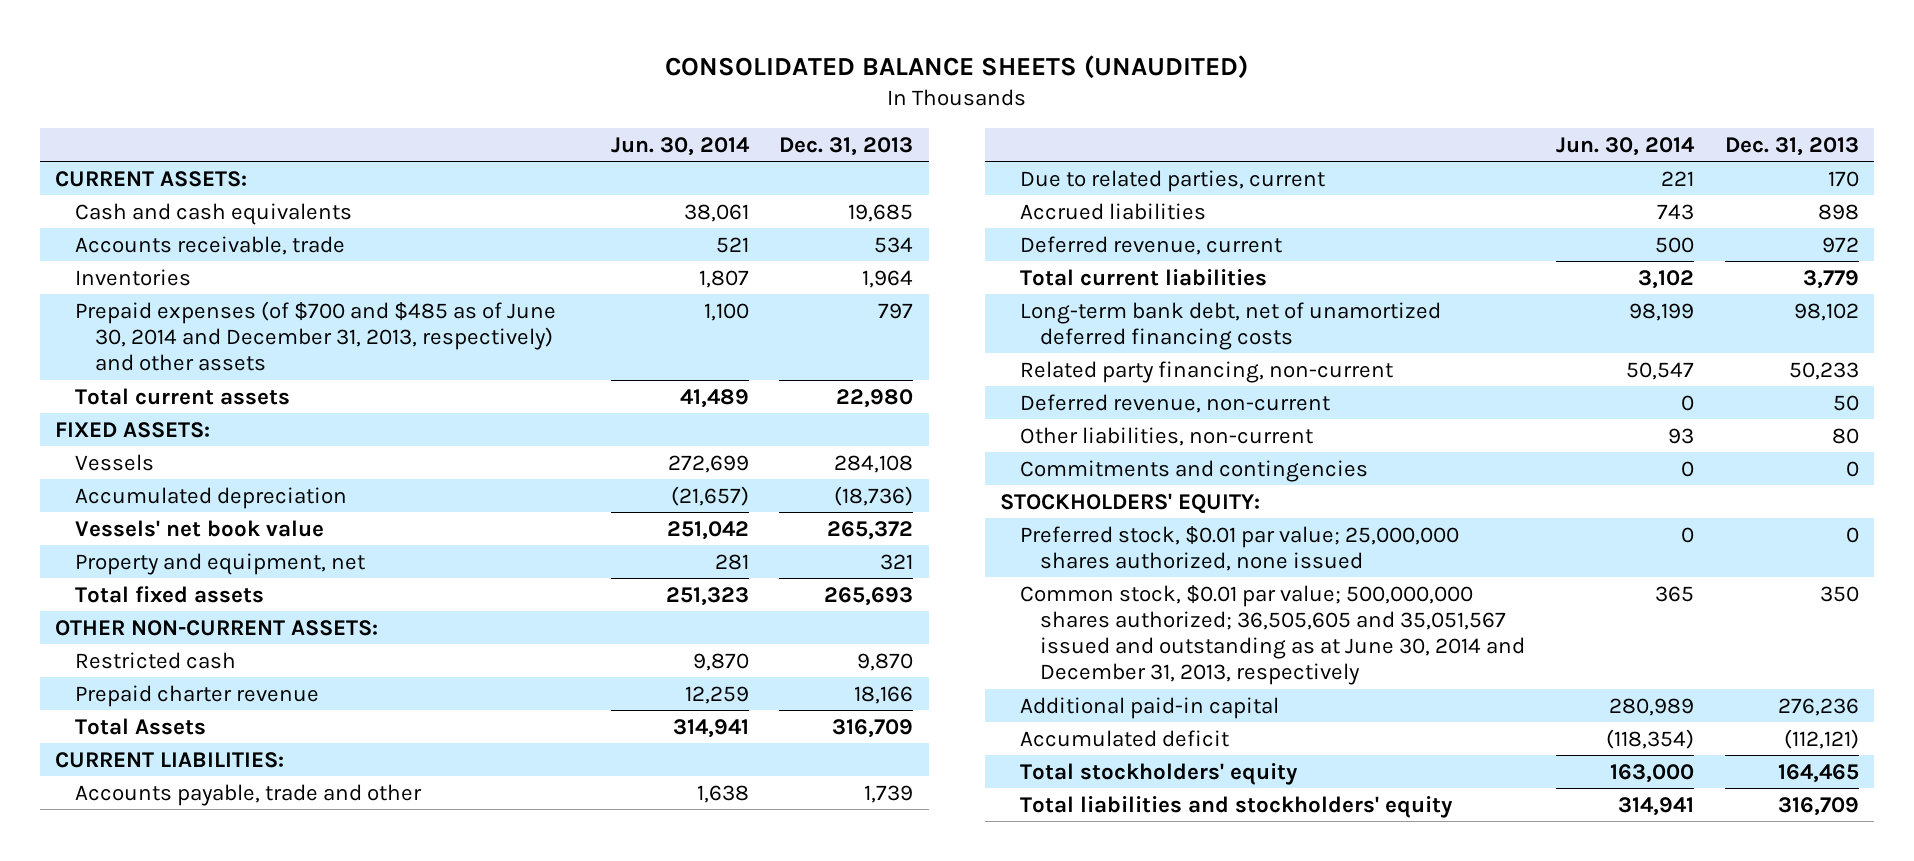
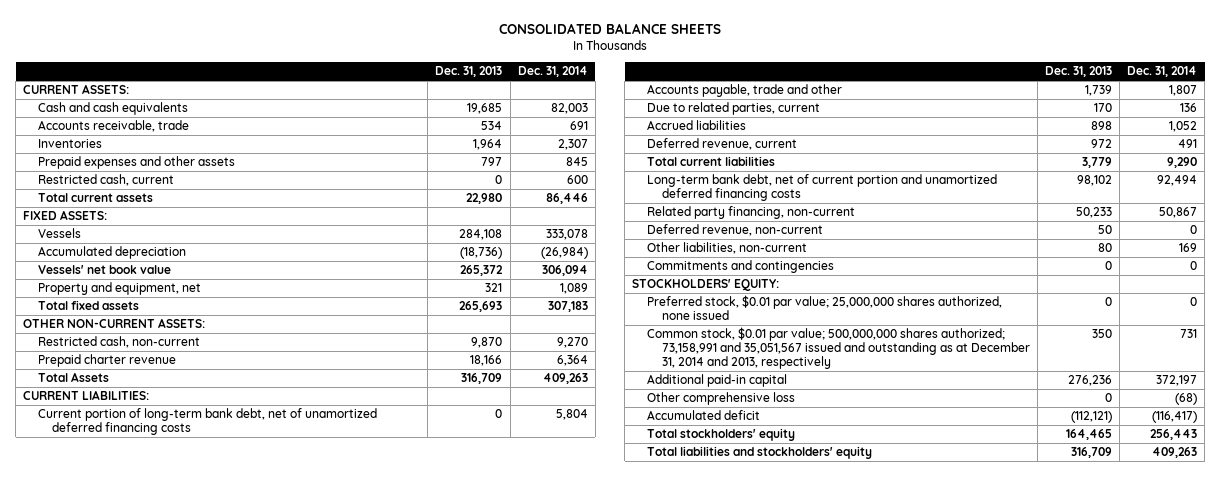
[664,54,1248,79] CONSOLIDATED BALANCE SHEETS (UNAUDITED) -> [499,22,722,34] CONSOLIDATED BALANCE SHEETS
[610,136,750,156] Jun. 30, 2014 -> none
none -> [517,66,588,78] Dec. 31, 2014
[74,300,556,372] Prepaid expenses (of $700 and $485 as of June 30, 2014 and December 31, 2013, respectively) and other assets -> [37,156,235,170] Prepaid expenses and other assets
none -> [37,174,174,187] Restricted cash, current
[74,651,236,669] Restricted cash -> [37,336,200,349] Restricted cash, non-current
none -> [37,408,377,436] Current portion of long-term bank debt, net of unamortized deferred financing costs
[1020,301,1442,350] Long-term bank debt, net of unamortized deferred financing costs -> [647,174,998,202] Long-term bank debt, net of current portion and unamortized deferred financing costs
[1020,584,1526,686] Common stock, $0.01 par value; 500,000,000 shares authorized; 36,505,605 and 35,051,567 issued and outstanding as at June 30, 2014 and December 31, 2013, respectively -> [647,327,1030,370] Common stock, $0.01 par value; 500,000,000 shares authorized; 73,158,991 and 35,051,567 issued and outstanding as at December 31, 2014 and 2013, respectively
none -> [647,392,796,406] Other comprehensive loss

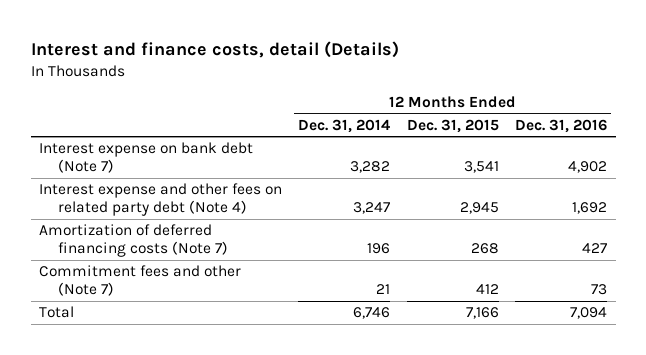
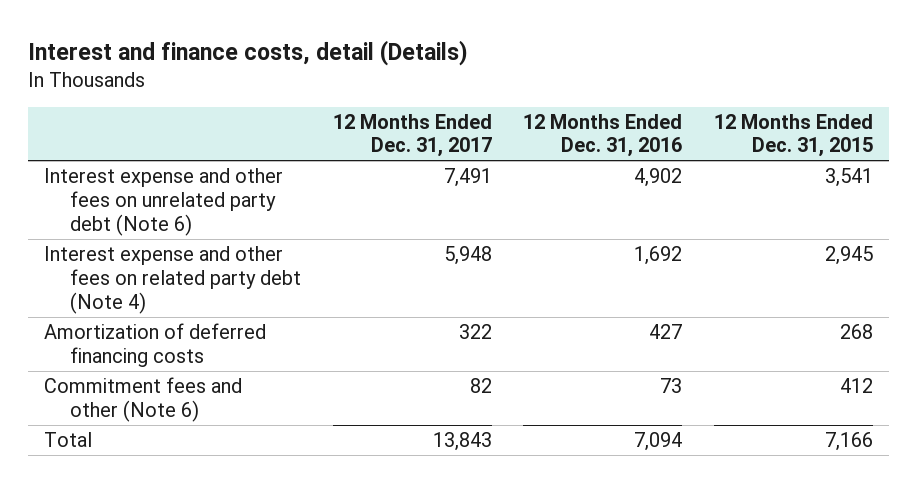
[298,119,391,134] Dec. 31, 2014 -> none
none -> [332,113,492,158] 12 Months Ended Dec. 31, 2017
[38,142,253,174] Interest expense on bank debt (Note 7) -> [44,167,284,236] Interest expense and other fees on unrelated party debt (Note 6)
[38,224,229,258] Amortization of deferred financing costs (Note 7) -> [44,322,267,367] Amortization of deferred financing costs
[38,265,241,297] Commitment fees and other (Note 7) -> [44,376,243,422] Commitment fees and other (Note 6)

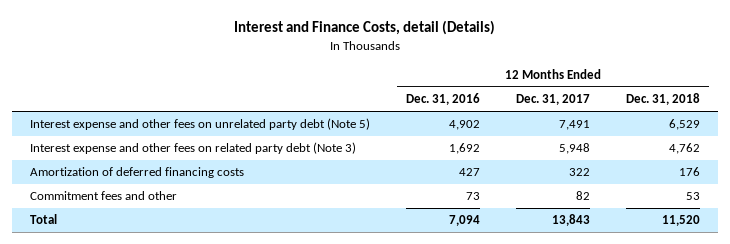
[28,39,469,66] Interest and finance costs, detail (Details) -> [234,20,496,36] Interest and Finance Costs, detail (Details)
[714,113,874,158] 12 Months Ended Dec. 31, 2015 -> none
none -> [625,93,700,106] Dec. 31, 2018
[44,167,284,236] Interest expense and other fees on unrelated party debt (Note 6) -> [30,118,371,131] Interest expense and other fees on unrelated party debt (Note 5)
[44,245,302,314] Interest expense and other fees on related party debt (Note 4) -> [30,142,357,155] Interest expense and other fees on related party debt (Note 3)
[44,376,243,422] Commitment fees and other (Note 6) -> [30,191,178,201] Commitment fees and other

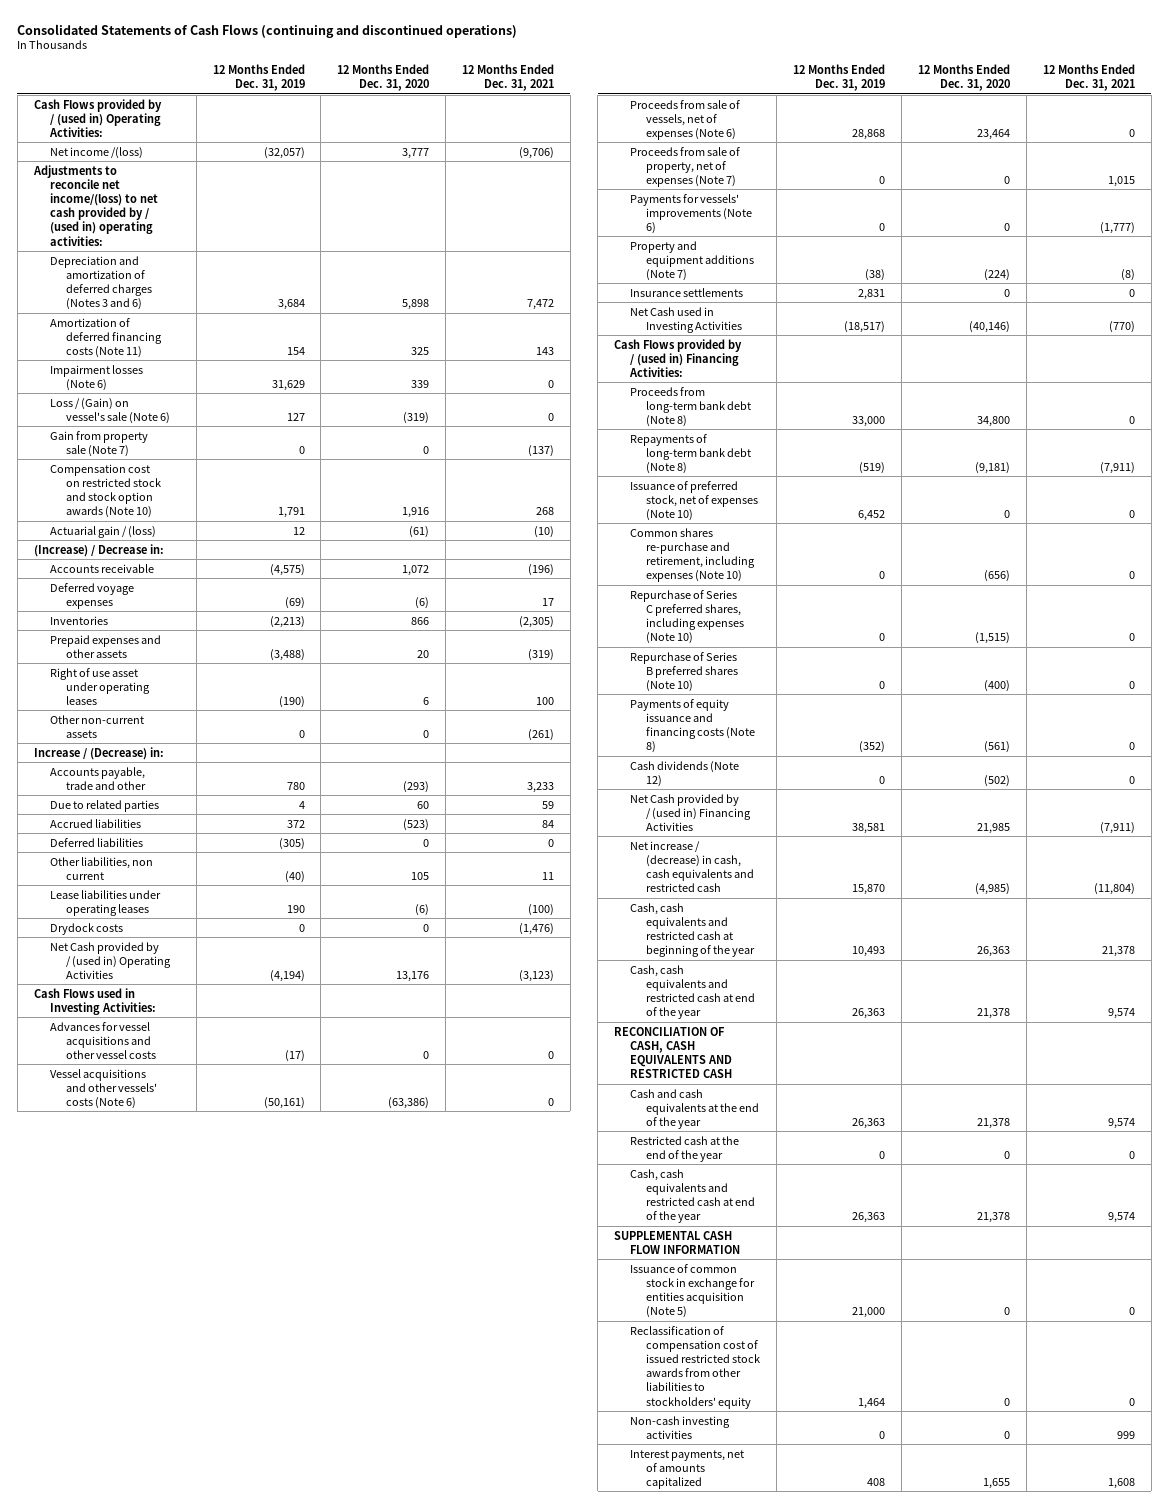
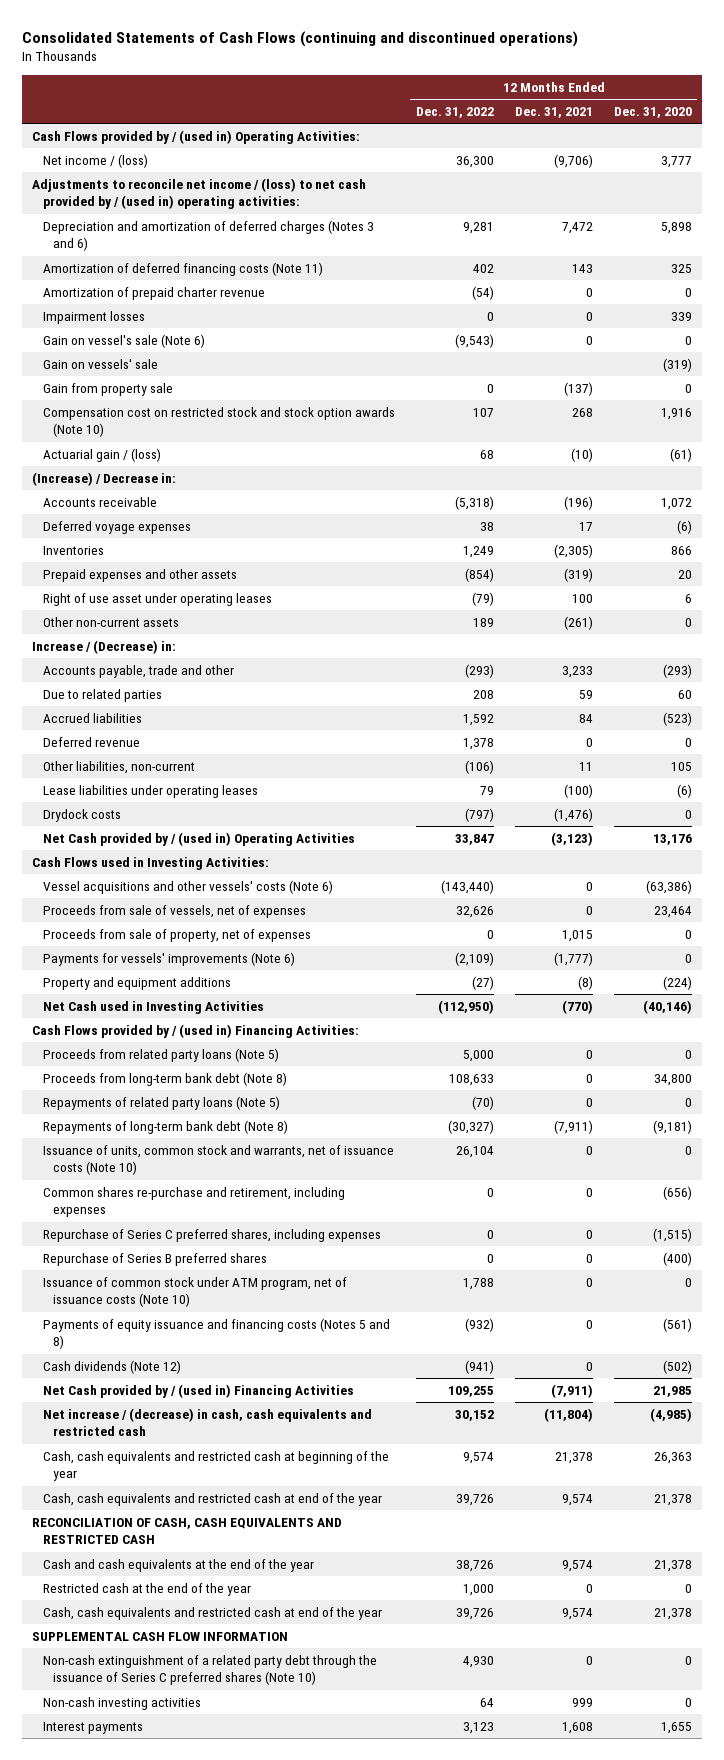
[212,63,305,92] 12 Months Ended Dec. 31, 2019 -> none
none -> [415,107,494,119] Dec. 31, 2022
[49,146,143,159] Net income /(loss) -> [42,154,148,169] Net income / (loss)
[32,164,158,246] Adjustments to reconcile net income/(loss) to net cash provided by / (used in) operating activities: -> [32,178,367,210] Adjustments to reconcile net income / (loss) to net cash provided by / (used in) operating activities:
none -> [42,287,265,301] Amortization of prepaid charter revenue
[49,364,143,391] Impairment losses (Note 6) -> [42,311,145,325] Impairment losses
[49,397,170,424] Loss / (Gain) on vessel's sale (Note 6) -> [42,334,205,349] Gain on vessel's sale (Note 6)
[403,411,430,424] (319) -> [684,336,692,346] 0
none -> [42,359,158,370] Gain on vessels' sale
[49,430,148,457] Gain from property sale (Note 7) -> [42,383,173,397] Gain from property sale
[49,837,143,847] Deferred liabilities -> none
none -> [42,737,140,748] Deferred revenue
[49,856,153,880] Other liabilities, non current -> [42,761,195,775] Other liabilities, non-current
[49,1021,156,1060] Advances for vessel acquisitions and other vessel costs -> none
[630,99,741,141] Proceeds from sale of vessels, net of expenses (Note 6) -> [42,905,306,919] Proceeds from sale of vessels, net of expenses
[630,146,741,188] Proceeds from sale of property, net of expenses (Note 7) -> [42,929,311,943] Proceeds from sale of property, net of expenses
[630,287,744,297] Insurance settlements -> none
[630,240,755,282] Property and equipment additions (Note 7) -> [42,977,231,991] Property and equipment additions
none -> [42,1048,279,1063] Proceeds from related party loans (Note 5)
none -> [42,1096,280,1111] Repayments of related party loans (Note 5)
[630,480,759,522] Issuance of preferred stock, net of expenses (Note 10) -> none
none -> [42,1145,394,1176] Issuance of units, common stock and warrants, net of issuance costs (Note 10)
[630,527,756,583] Common shares re-purchase and retirement, including expenses (Note 10) -> [42,1187,345,1218] Common shares re-purchase and retirement, including expenses
[630,589,745,645] Repurchase of Series C preferred shares, including expenses (Note 10) -> [42,1229,381,1243] Repurchase of Series C preferred shares, including expenses
[630,651,739,693] Repurchase of Series B preferred shares (Note 10) -> [42,1253,267,1267] Repurchase of Series B preferred shares
none -> [42,1277,347,1308] Issuance of common stock under ATM program, net of issuance costs (Note 10)
[630,698,756,754] Payments of equity issuance and financing costs (Note 8) -> [42,1318,390,1350] Payments of equity issuance and financing costs (Notes 5 and 8)
[630,1263,756,1319] Issuance of common stock in exchange for entities acquisition (Note 5) -> none
[630,1325,761,1409] Reclassification of compensation cost of issued restricted stock awards from other liabilities to stockholders' equity -> none
none -> [42,1655,377,1686] Non-cash extinguishment of a related party debt through the issuance of Series C preferred shares (Note 10)
[630,1449,745,1490] Interest payments, net of amounts capitalized -> [42,1722,143,1735] Interest payments

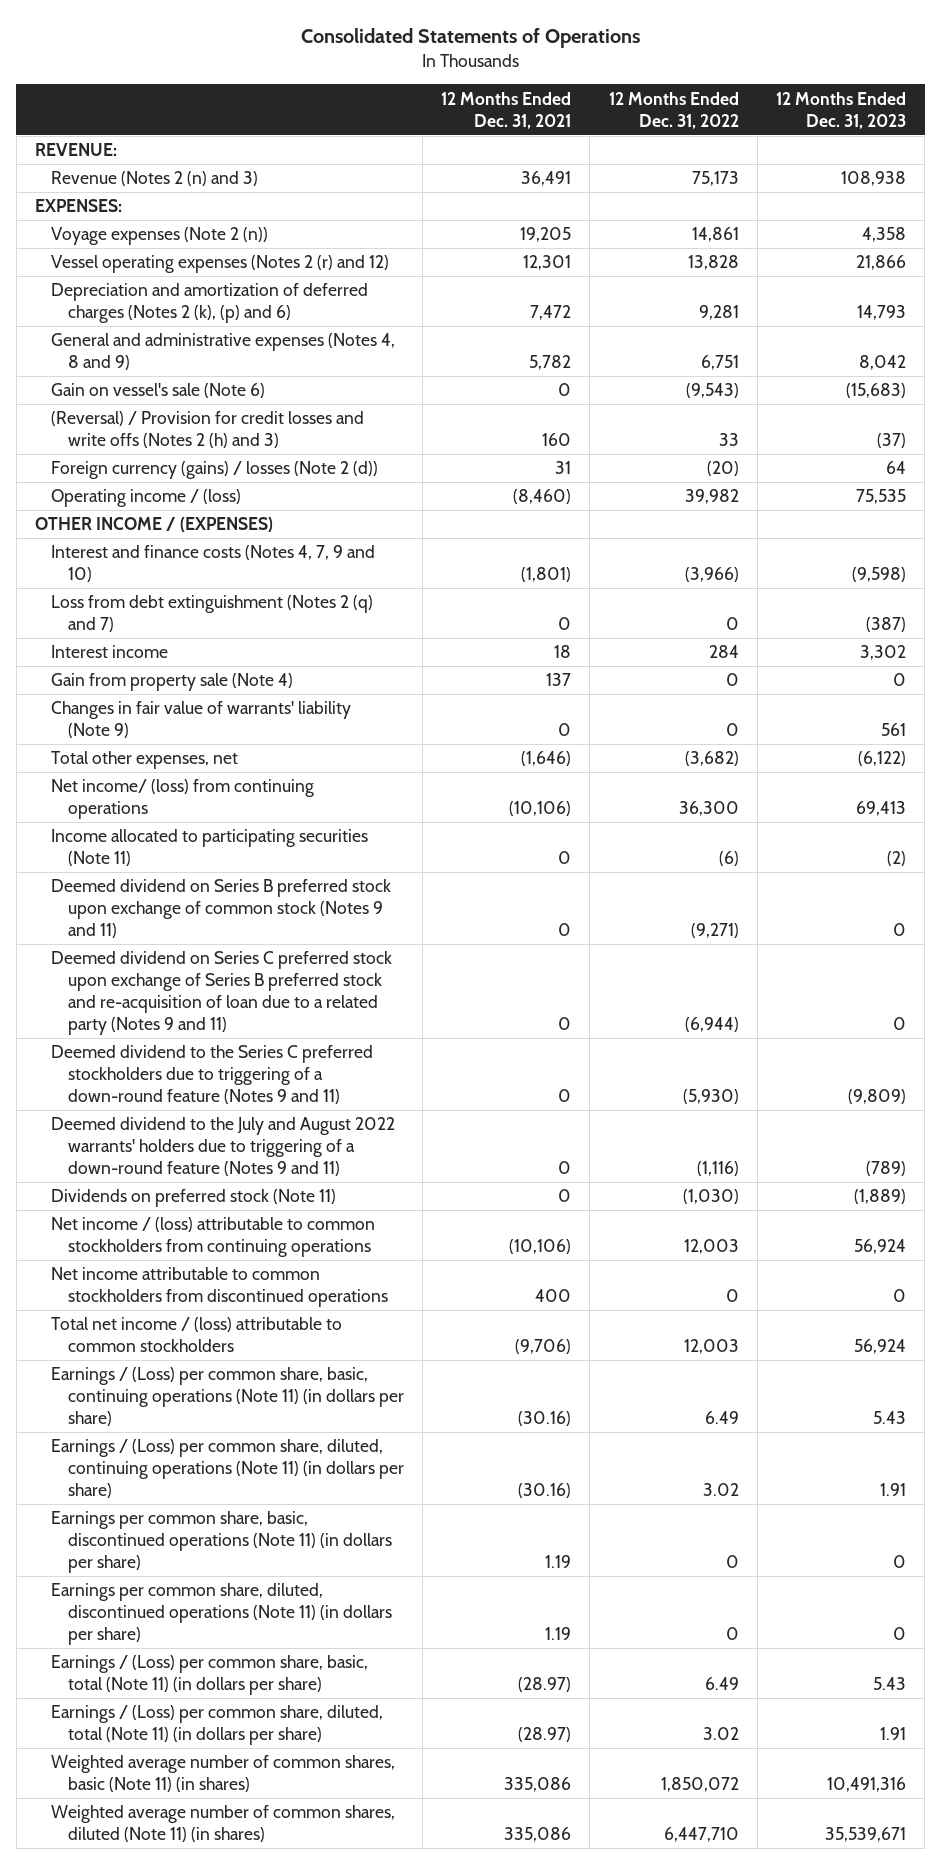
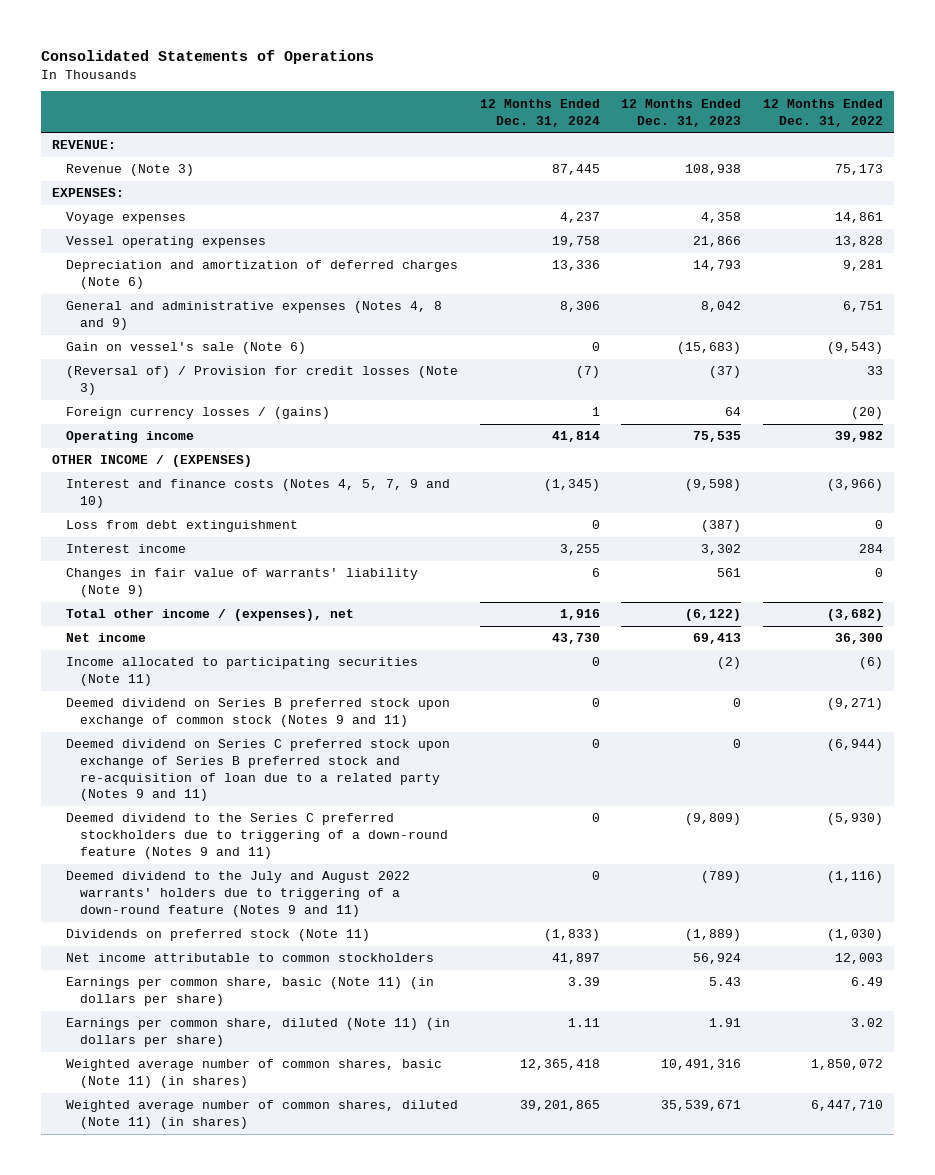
[441,91,572,129] 12 Months Ended Dec. 31, 2021 -> none
none -> [479,98,600,127] 12 Months Ended Dec. 31, 2024
[51,171,259,187] Revenue (Notes 2 (n) and 3) -> [65,164,194,177] Revenue (Note 3)
[51,227,269,246] Voyage expenses (Note 2 (n)) -> [65,212,186,225] Voyage expenses
[51,255,390,274] Vessel operating expenses (Notes 2 (r) and 12) -> [65,236,266,249] Vessel operating expenses
[51,283,369,324] Depreciation and amortization of deferred charges (Notes 2 (k), (p) and 6) -> [65,260,458,290] Depreciation and amortization of deferred charges (Note 6)
[51,411,365,449] (Reversal) / Provision for credit losses and write offs (Notes 2 (h) and 3) -> [65,366,458,396] (Reversal of) / Provision for credit losses (Note 3)
[51,461,379,480] Foreign currency (gains) / losses (Note 2 (d)) -> [65,407,330,420] Foreign currency losses / (gains)
[51,489,242,508] Operating income / (loss) -> [65,431,194,444] Operating income
[51,545,376,583] Interest and finance costs (Notes 4, 7, 9 and 10) -> [65,479,450,509] Interest and finance costs (Notes 4, 5, 7, 9 and 10)
[51,595,374,633] Loss from debt extinguishment (Notes 2 (q) and 7) -> [65,520,298,533] Loss from debt extinguishment
[51,673,294,692] Gain from property sale (Note 4) -> none
[51,751,239,770] Total other expenses, net -> [65,609,354,622] Total other income / (expenses), net
[51,779,315,820] Net income/ (loss) from continuing operations -> [65,633,146,643] Net income
[51,1217,376,1258] Net income / (loss) attributable to common stockholders from continuing operations -> none
[51,1267,388,1308] Net income attributable to common stockholders from discontinued operations -> none
[51,1367,404,1427] Earnings / (Loss) per common share, basic, continuing operations (Note 11) (in dollars per share) -> none
[51,1439,404,1499] Earnings / (Loss) per common share, diluted, continuing operations (Note 11) (in dollars per share) -> none
[51,1511,392,1574] Earnings per common share, basic, discontinued operations (Note 11) (in dollars per share) -> none
[51,1583,392,1646] Earnings per common share, diluted, discontinued operations (Note 11) (in dollars per share) -> none
[51,1317,343,1353] Total net income / (loss) attributable to common stockholders -> [65,953,434,963] Net income attributable to common stockholders
[51,1655,369,1696] Earnings / (Loss) per common share, basic, total (Note 11) (in dollars per share) -> [65,977,434,1007] Earnings per common share, basic (Note 11) (in dollars per share)
[51,1705,384,1746] Earnings / (Loss) per common share, diluted, total (Note 11) (in dollars per share) -> [65,1018,450,1048] Earnings per common share, diluted (Note 11) (in dollars per share)

